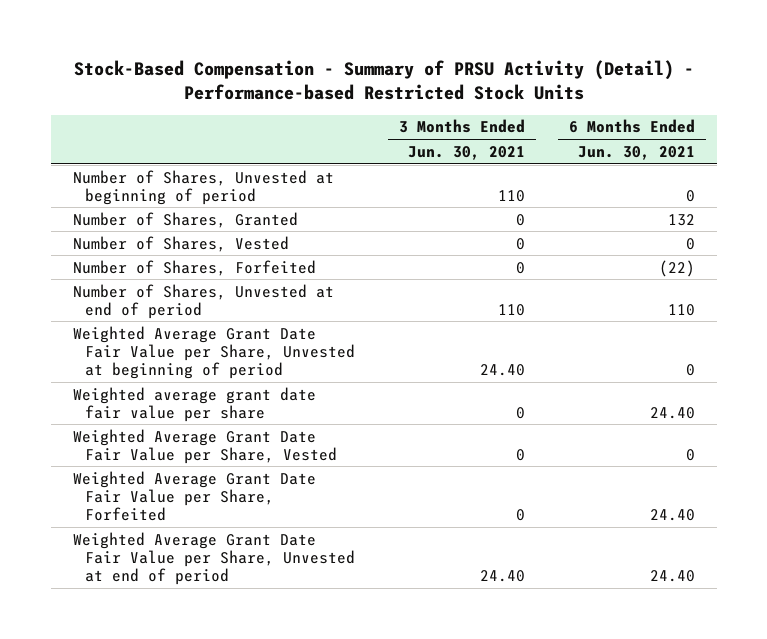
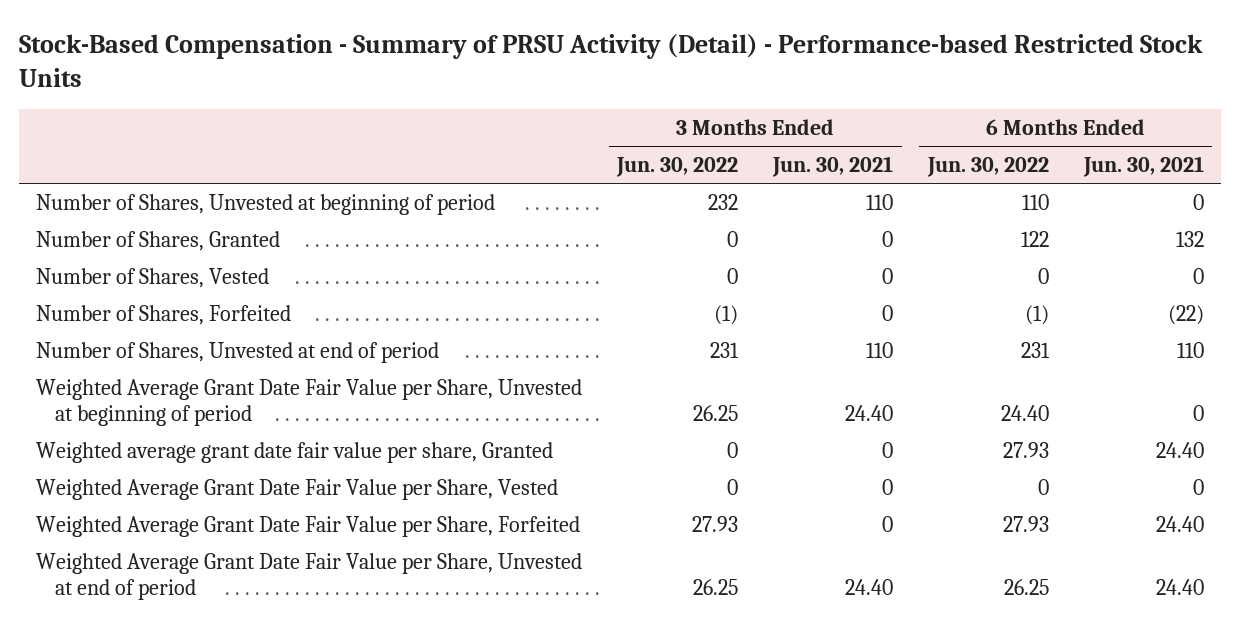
none -> [616,157,739,178] Jun. 30, 2022
none -> [926,157,1049,178] Jun. 30, 2022
[72,386,316,422] Weighted average grant date fair value per share -> [36,441,554,463] Weighted average grant date fair value per share, Granted

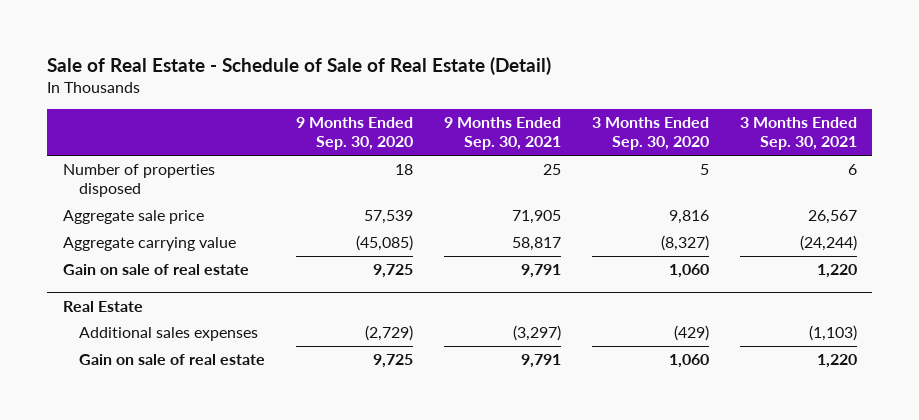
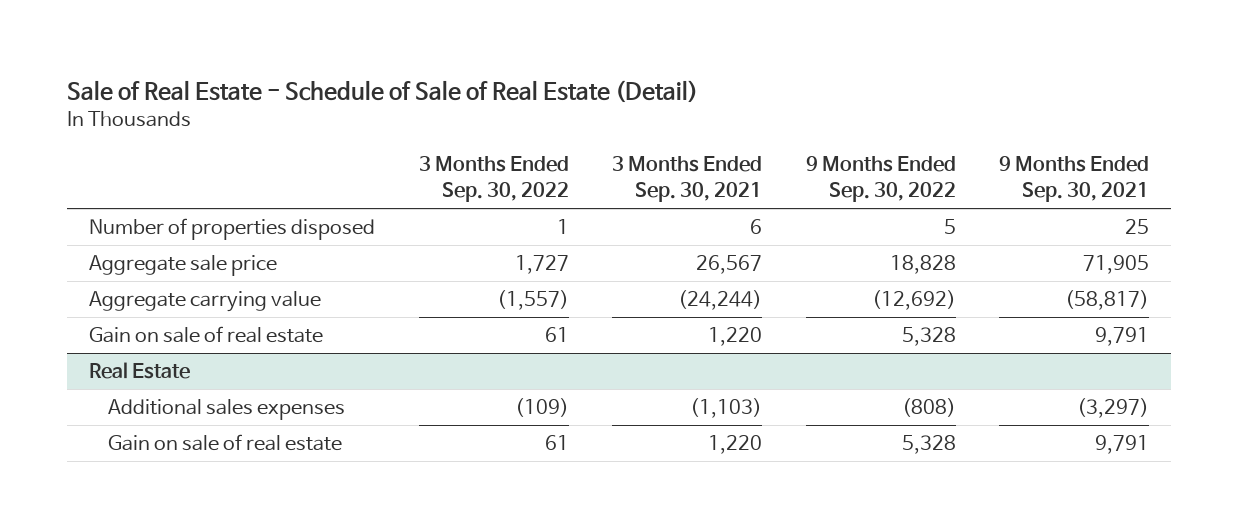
[295,117,413,151] 9 Months Ended Sep. 30, 2020 -> none
[591,117,709,151] 3 Months Ended Sep. 30, 2020 -> none
none -> [418,156,569,203] 3 Months Ended Sep. 30, 2022
none -> [805,156,956,203] 9 Months Ended Sep. 30, 2022
[511,237,561,252] 58,817 -> [1065,290,1150,311] (58,817)

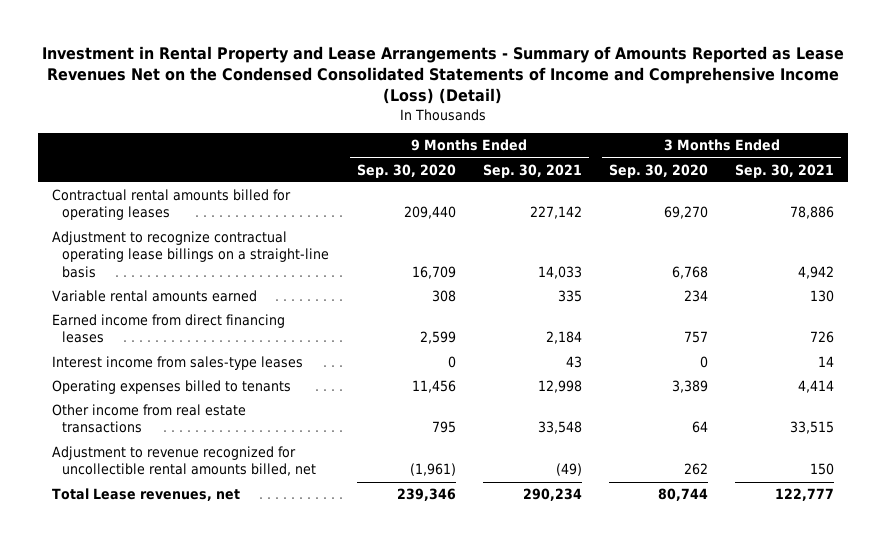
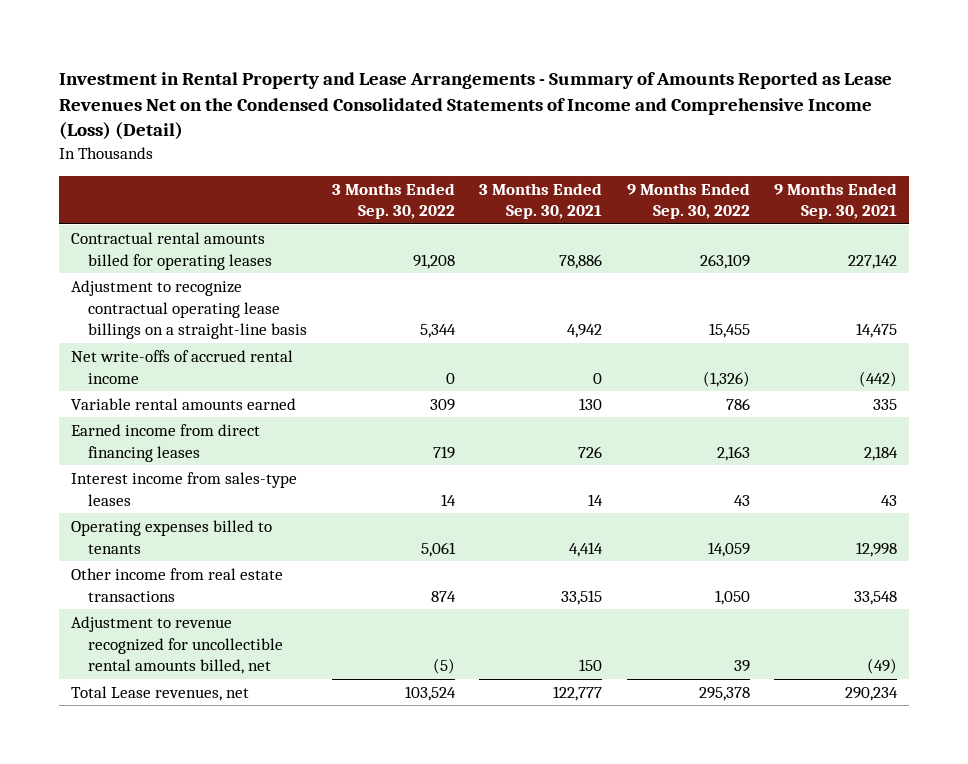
[356,163,456,178] Sep. 30, 2020 -> none
[609,163,709,178] Sep. 30, 2020 -> none
none -> [331,182,455,220] 3 Months Ended Sep. 30, 2022
none -> [626,182,750,220] 9 Months Ended Sep. 30, 2022
[537,265,582,279] 14,033 -> [855,323,897,339] 14,475
none -> [70,349,293,384] Net write-offs of accrued rental income

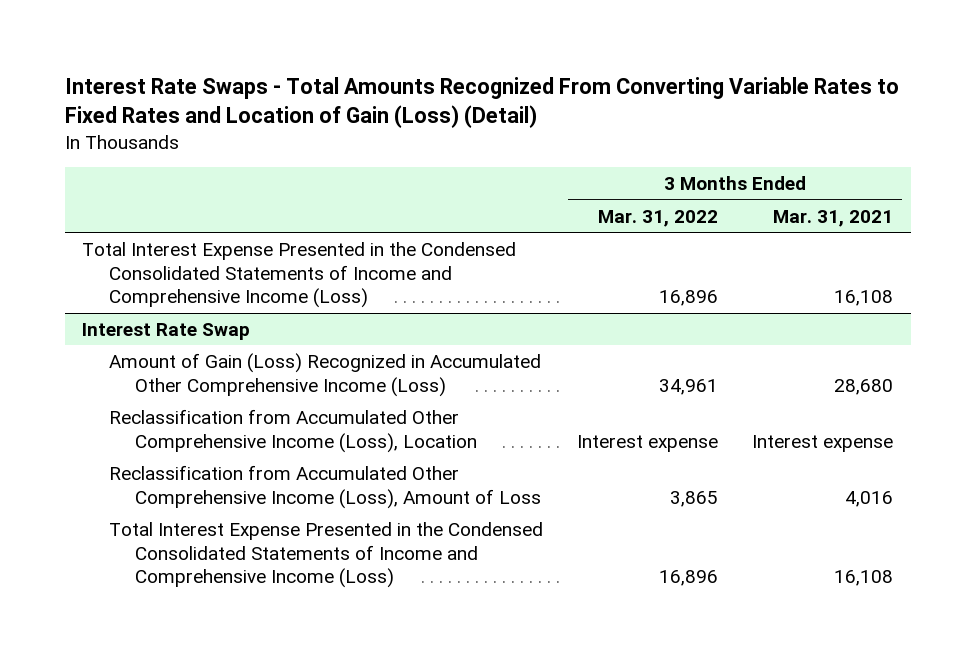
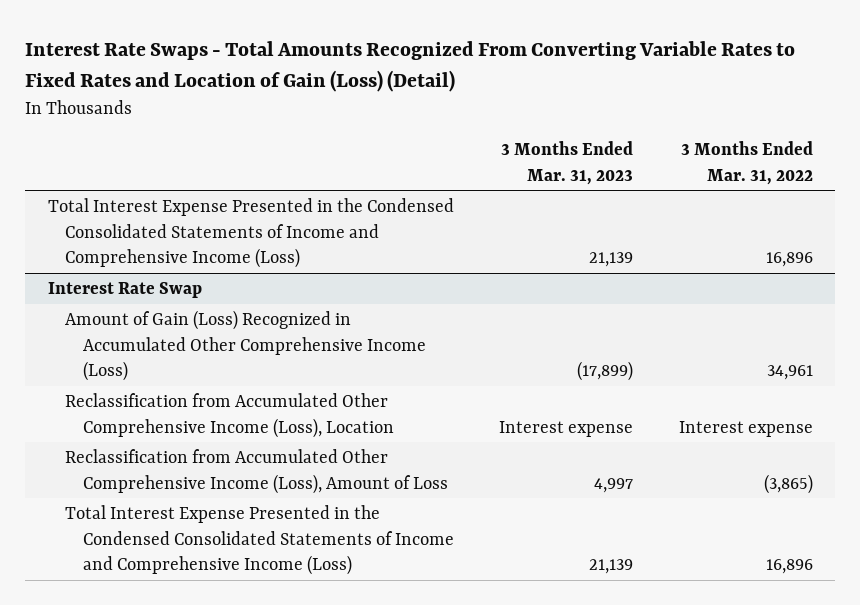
[773,209,894,227] Mar. 31, 2021 -> none
none -> [501,141,634,185] 3 Months Ended Mar. 31, 2023
[670,490,719,507] 3,865 -> [763,473,813,494] (3,865)

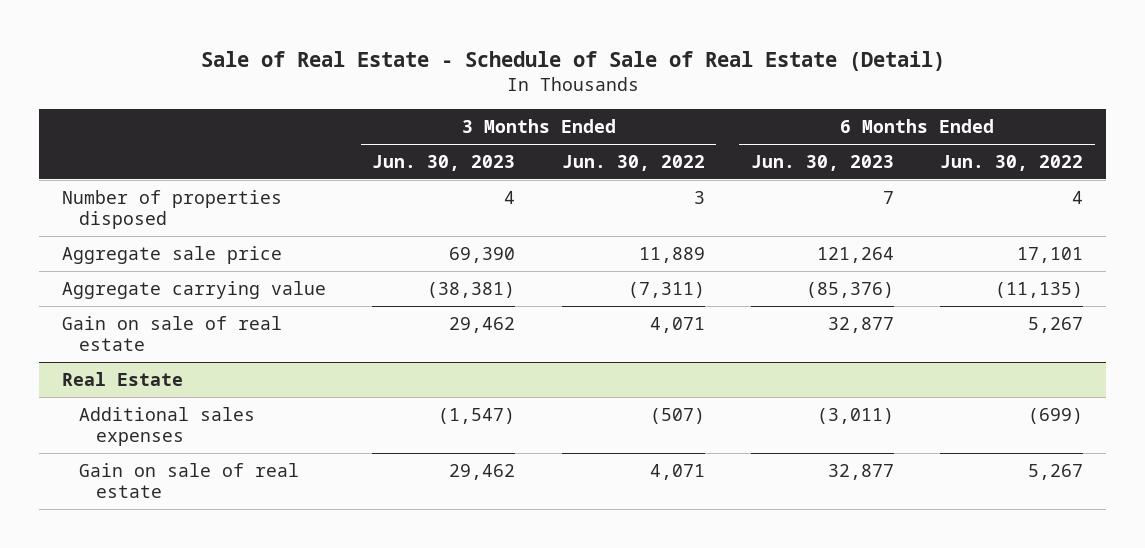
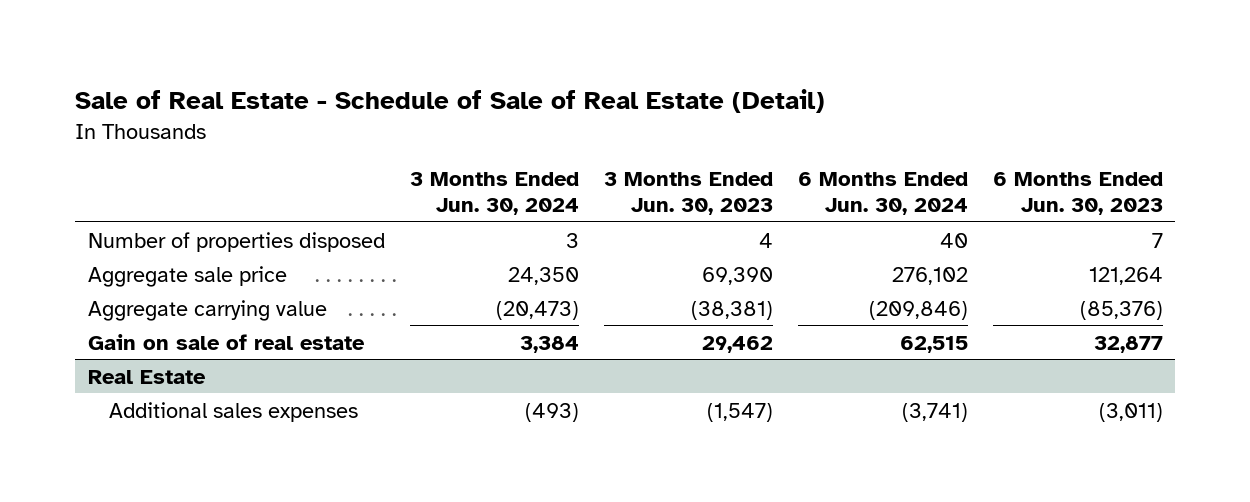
[561,155,705,172] Jun. 30, 2022 -> none
[939,155,1083,172] Jun. 30, 2022 -> none
none -> [409,171,579,216] 3 Months Ended Jun. 30, 2024
none -> [797,171,968,216] 6 Months Ended Jun. 30, 2024
[79,462,300,498] Gain on sale of real estate -> none

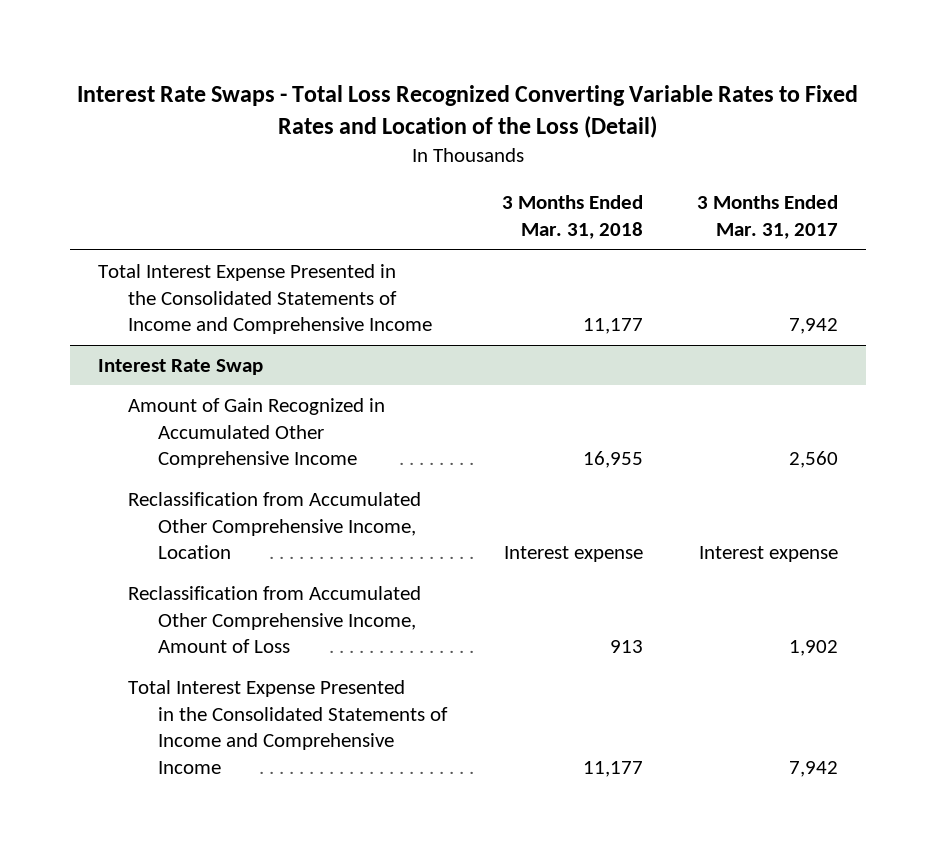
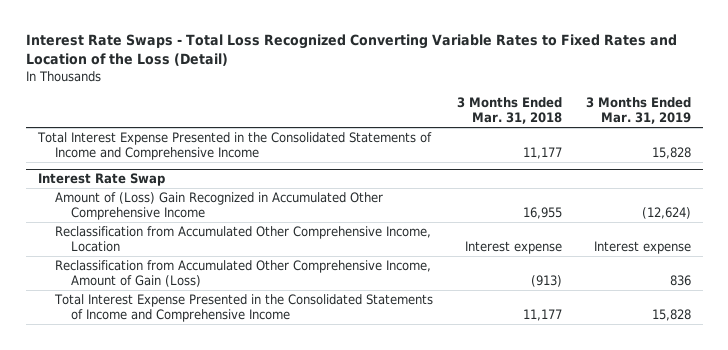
[697,195,839,240] 3 Months Ended Mar. 31, 2017 -> none
none -> [585,97,691,125] 3 Months Ended Mar. 31, 2019
[127,397,385,469] Amount of Gain Recognized in Accumulated Other Comprehensive Income -> [54,192,383,220] Amount of (Loss) Gain Recognized in Accumulated Other Comprehensive Income
[127,585,421,654] Reclassification from Accumulated Other Comprehensive Income, Amount of Loss -> [54,260,431,287] Reclassification from Accumulated Other Comprehensive Income, Amount of Gain (Loss)
[609,640,643,654] 913 -> [530,274,562,287] (913)

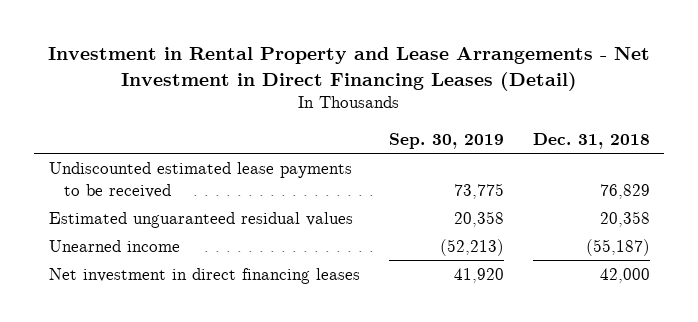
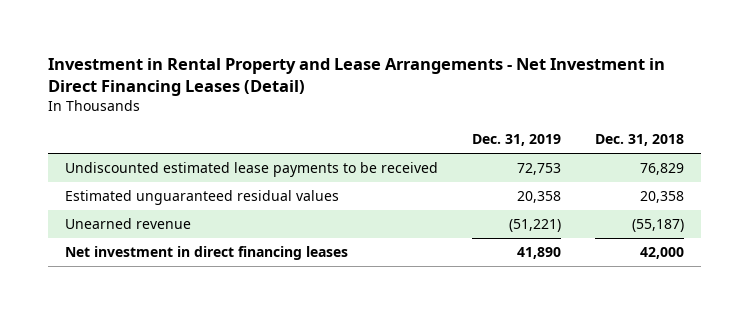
[388,133,504,150] Sep. 30, 2019 -> none
none -> [471,134,561,147] Dec. 31, 2019
[48,239,180,252] Unearned income -> [64,217,191,229] Unearned revenue

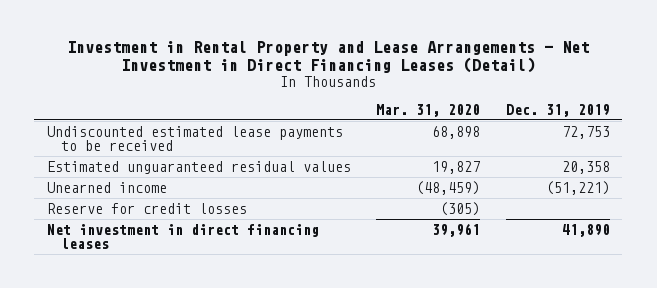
[594,134,684,147] Dec. 31, 2018 -> none
none -> [376,103,481,117] Mar. 31, 2020
[64,217,191,229] Unearned revenue -> [47,181,168,193] Unearned income
none -> [47,202,248,214] Reserve for credit losses

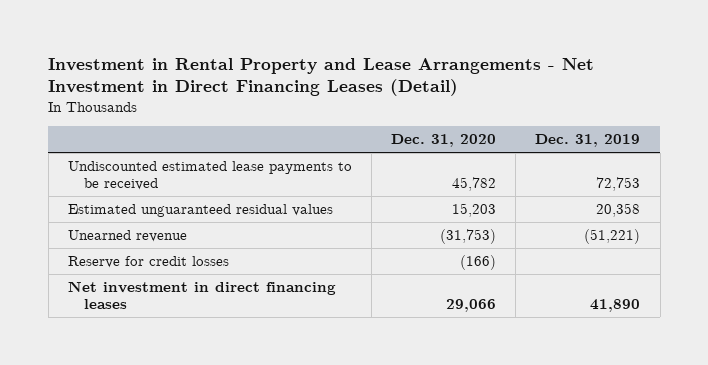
[376,103,481,117] Mar. 31, 2020 -> none
none -> [391,134,497,148] Dec. 31, 2020
[47,181,168,193] Unearned income -> [67,229,187,242] Unearned revenue

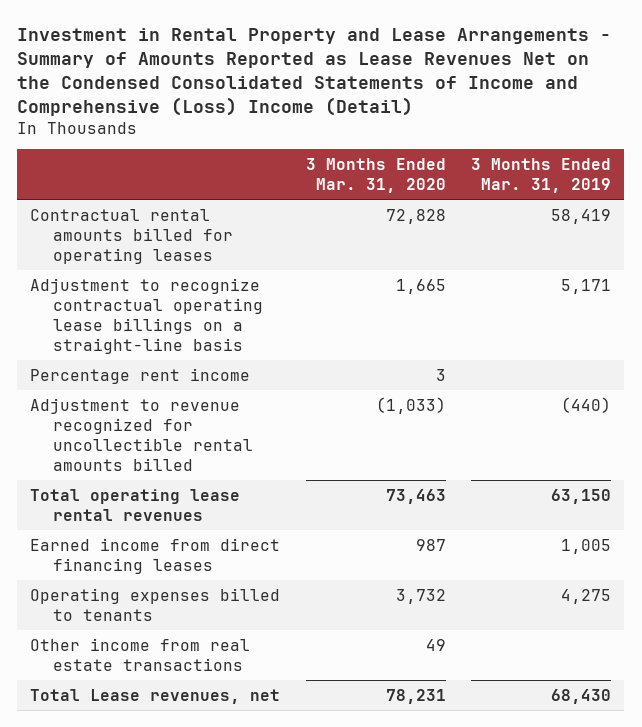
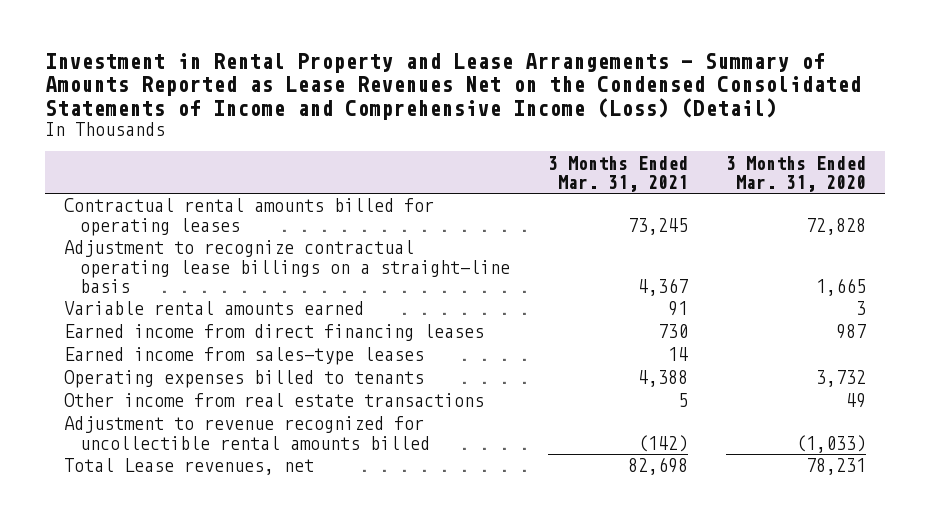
[17,28,612,117] Investment in Rental Property and Lease Arrangements - Summary of Amounts Reported as Lease Revenues Net on the Condensed Consolidated Statements of Income and Comprehensive (Loss) Income (Detail) -> [45,52,862,120] Investment in Rental Property and Lease Arrangements - Summary of Amounts Reported as Lease Revenues Net on the Condensed Consolidated Statements of Income and Comprehensive Income (Loss) (Detail)
[471,158,612,194] 3 Months Ended Mar. 31, 2019 -> none
none -> [548,155,689,192] 3 Months Ended Mar. 31, 2021
[30,367,251,384] Percentage rent income -> none
[30,488,241,521] Total operating lease rental revenues -> none
none -> [64,301,365,316] Variable rental amounts earned
none -> [64,347,425,366] Earned income from sales-type leases
[30,397,253,471] Adjustment to revenue recognized for uncollectible rental amounts billed -> [64,416,431,450] Adjustment to revenue recognized for uncollectible rental amounts billed

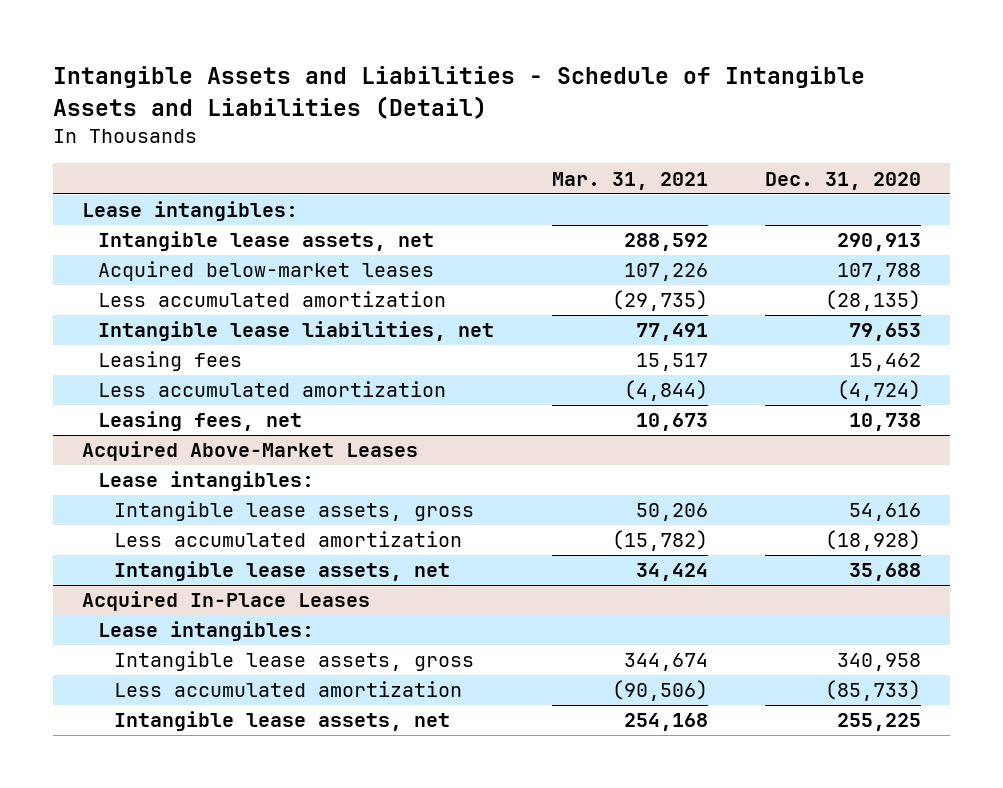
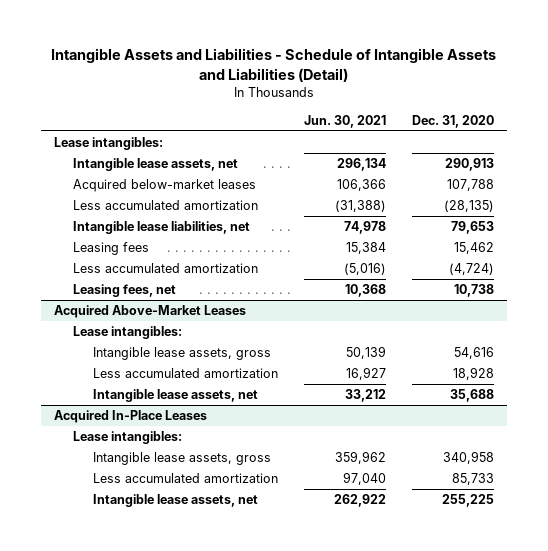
[551,171,708,190] Mar. 31, 2021 -> none
none -> [304,114,387,128] Jun. 30, 2021
[825,530,922,552] (18,928) -> [453,367,495,381] 18,928
[825,680,922,702] (85,733) -> [452,473,495,486] 85,733

